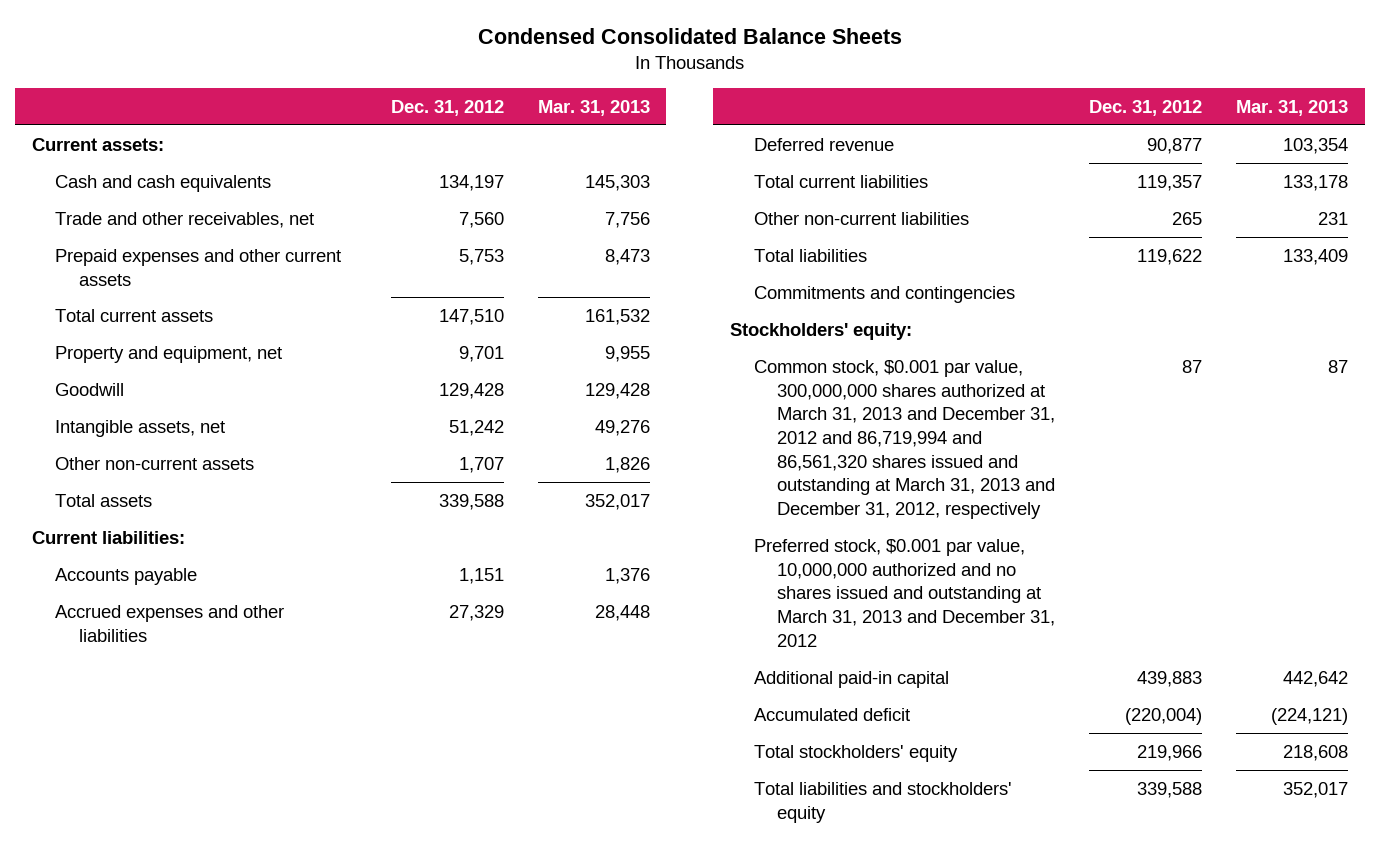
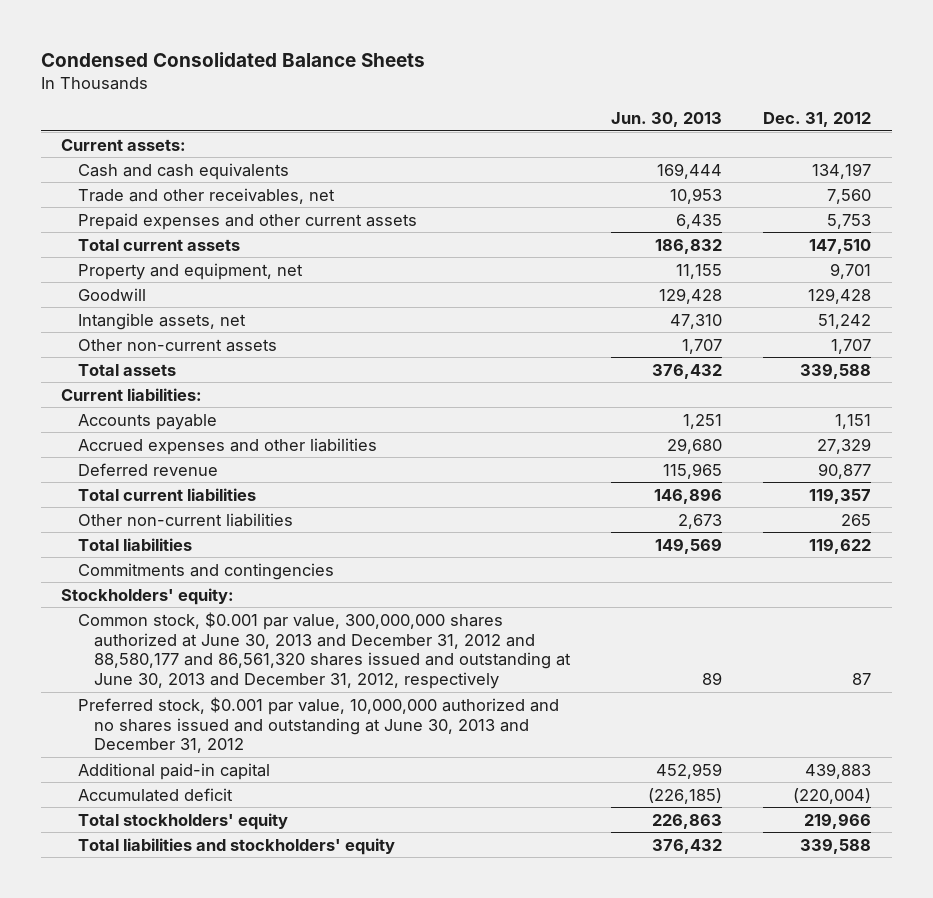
[537,99,650,116] Mar. 31, 2013 -> none
none -> [611,112,723,128] Jun. 30, 2013
[753,359,1056,520] Common stock, $0.001 par value, 300,000,000 shares authorized at March 31, 2013 and December 31, 2012 and 86,719,994 and 86,561,320 shares issued and outstanding at March 31, 2013 and December 31, 2012, respectively -> [77,611,572,690] Common stock, $0.001 par value, 300,000,000 shares authorized at June 30, 2013 and December 31, 2012 and 88,580,177 and 86,561,320 shares issued and outstanding at June 30, 2013 and December 31, 2012, respectively
[753,538,1056,647] Preferred stock, $0.001 par value, 10,000,000 authorized and no shares issued and outstanding at March 31, 2013 and December 31, 2012 -> [77,696,559,754] Preferred stock, $0.001 par value, 10,000,000 authorized and no shares issued and outstanding at June 30, 2013 and December 31, 2012

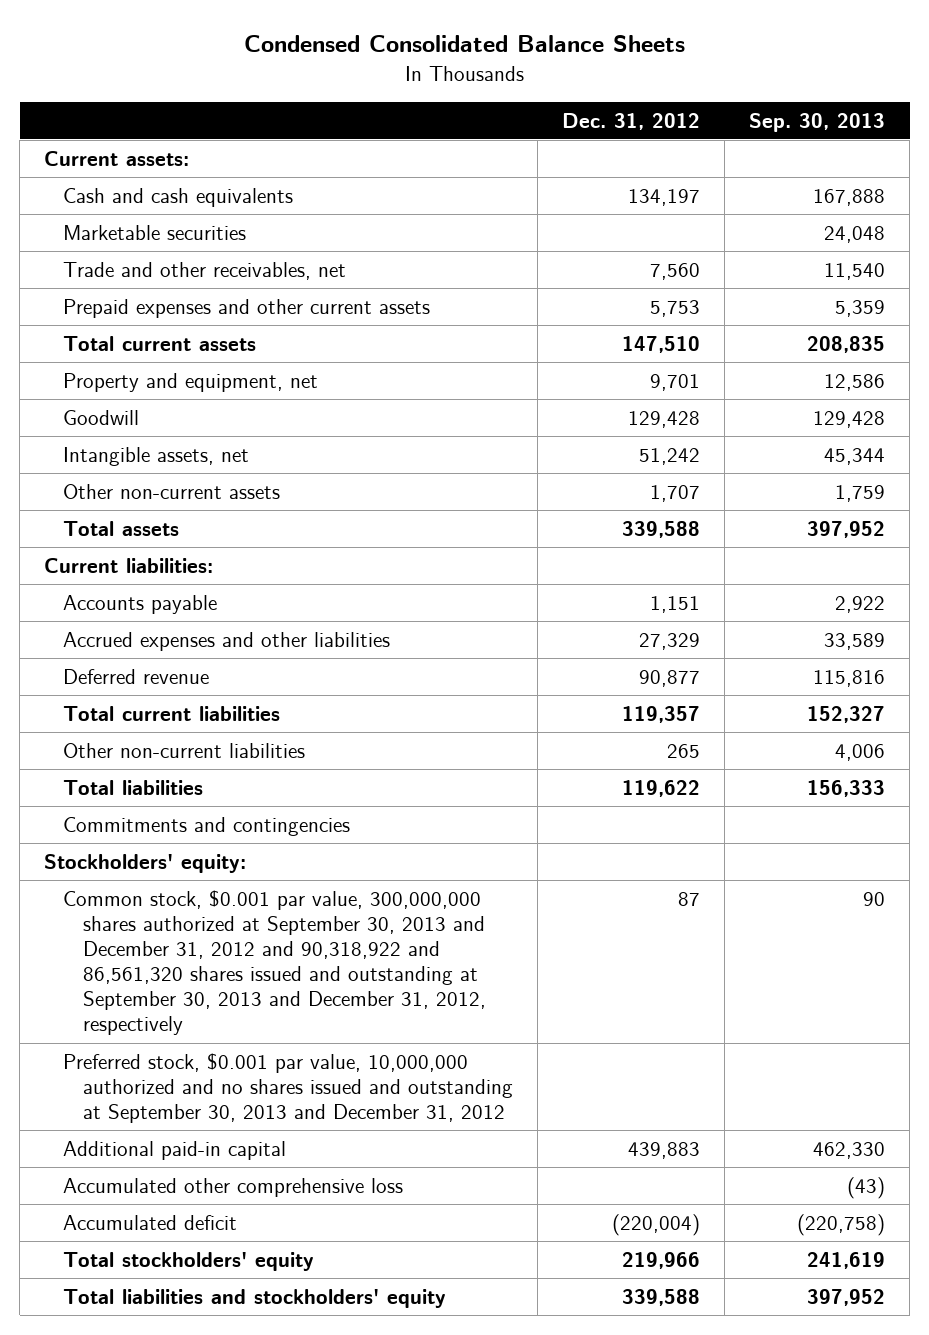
[611,112,723,128] Jun. 30, 2013 -> none
none -> [749,112,886,132] Sep. 30, 2013
none -> [63,224,247,240] Marketable securities
[77,611,572,690] Common stock, $0.001 par value, 300,000,000 shares authorized at June 30, 2013 and December 31, 2012 and 88,580,177 and 86,561,320 shares issued and outstanding at June 30, 2013 and December 31, 2012, respectively -> [63,889,486,1036] Common stock, $0.001 par value, 300,000,000 shares authorized at September 30, 2013 and December 31, 2012 and 90,318,922 and 86,561,320 shares issued and outstanding at September 30, 2013 and December 31, 2012, respectively
[77,696,559,754] Preferred stock, $0.001 par value, 10,000,000 authorized and no shares issued and outstanding at June 30, 2013 and December 31, 2012 -> [63,1052,513,1124] Preferred stock, $0.001 par value, 10,000,000 authorized and no shares issued and outstanding at September 30, 2013 and December 31, 2012
none -> [63,1177,404,1197] Accumulated other comprehensive loss

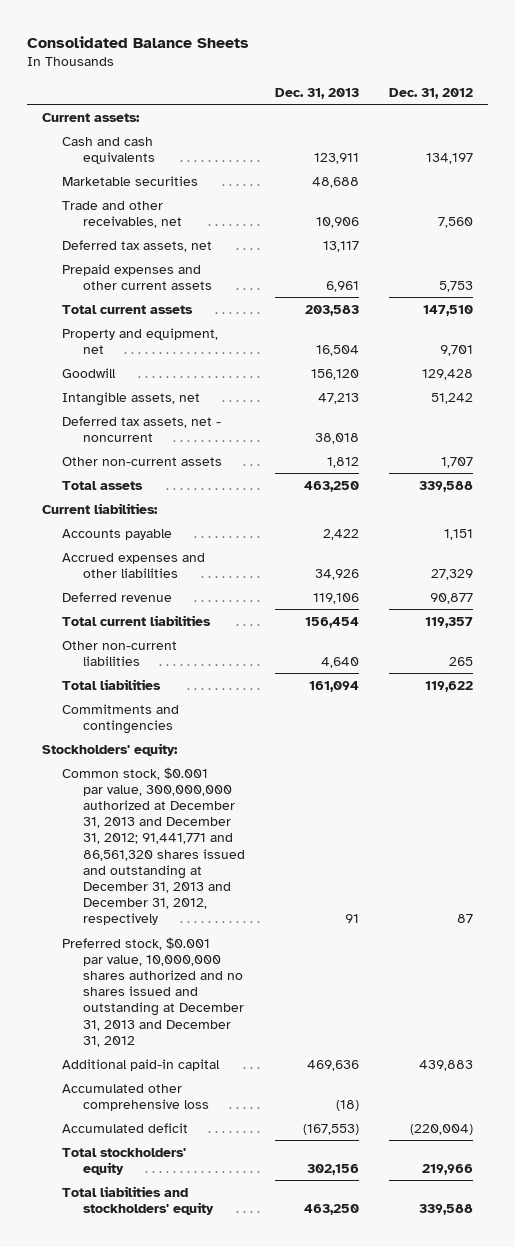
[243,35,685,53] Condensed Consolidated Balance Sheets -> [26,36,249,49] Consolidated Balance Sheets
[749,112,886,132] Sep. 30, 2013 -> none
none -> [274,87,359,99] Dec. 31, 2013
none -> [62,239,213,252] Deferred tax assets, net
none -> [62,415,222,442] Deferred tax assets, net - noncurrent
[63,889,486,1036] Common stock, $0.001 par value, 300,000,000 shares authorized at September 30, 2013 and December 31, 2012 and 90,318,922 and 86,561,320 shares issued and outstanding at September 30, 2013 and December 31, 2012, respectively -> [62,766,245,926] Common stock, $0.001 par value, 300,000,000 authorized at December 31, 2013 and December 31, 2012; 91,441,771 and 86,561,320 shares issued and outstanding at December 31, 2013 and December 31, 2012, respectively
[63,1052,513,1124] Preferred stock, $0.001 par value, 10,000,000 authorized and no shares issued and outstanding at September 30, 2013 and December 31, 2012 -> [62,936,244,1047] Preferred stock, $0.001 par value, 10,000,000 shares authorized and no shares issued and outstanding at December 31, 2013 and December 31, 2012

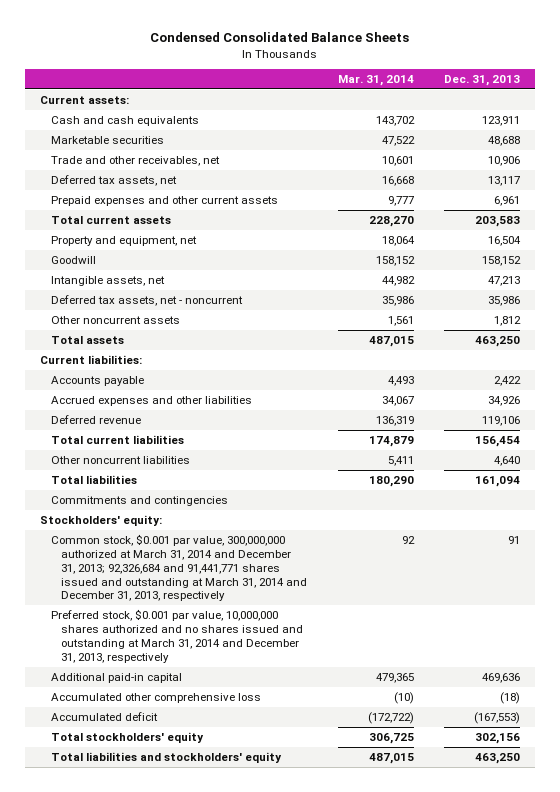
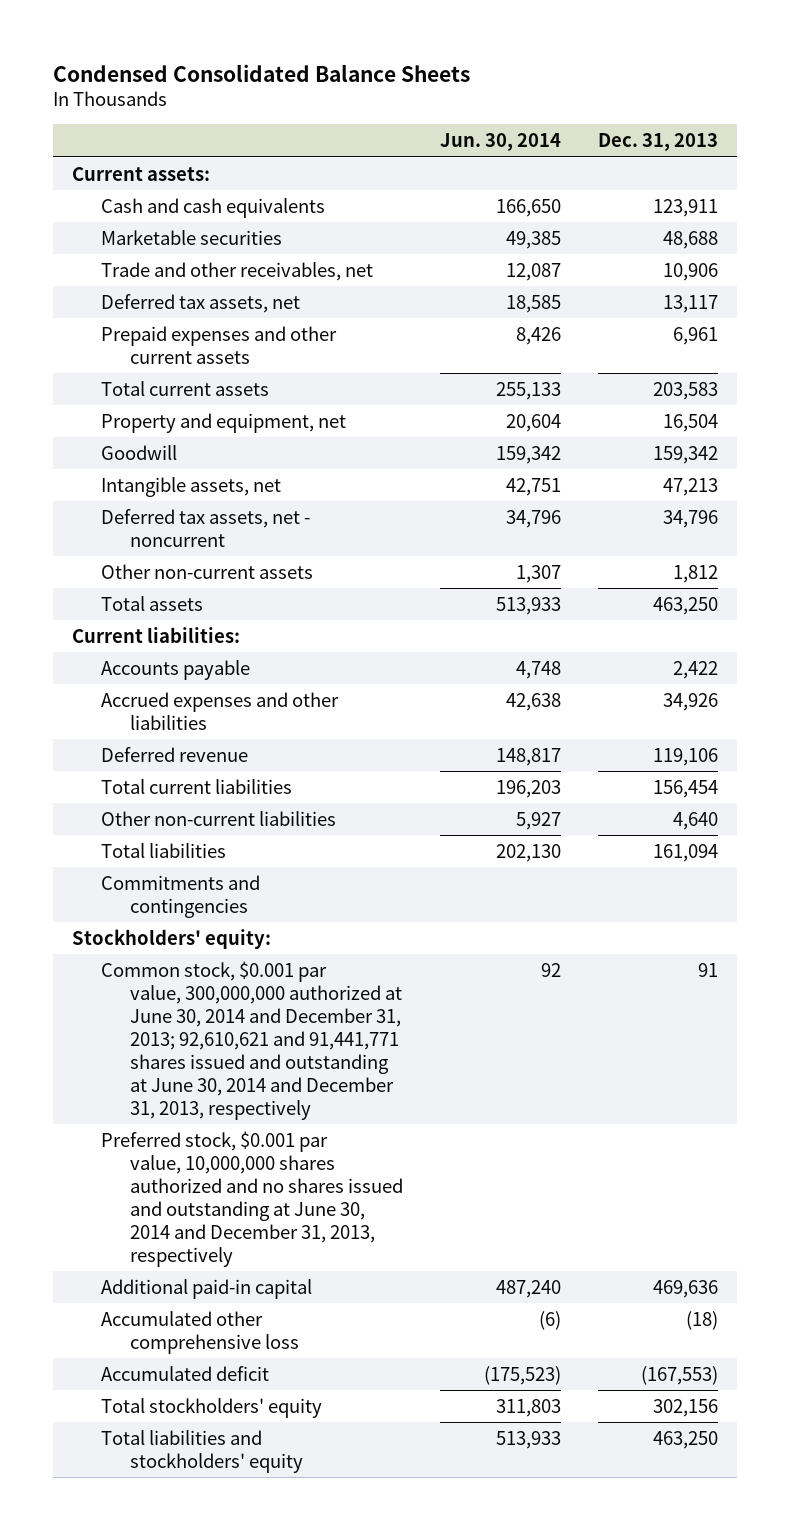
[337,74,414,86] Mar. 31, 2014 -> none
none -> [439,133,561,152] Jun. 30, 2014
[481,255,521,266] 158,152 -> [653,445,719,464] 159,342
[487,295,520,306] 35,986 -> [663,509,719,528] 34,796
[50,315,180,324] Other noncurrent assets -> [100,563,313,579] Other non-current assets
[50,455,190,464] Other noncurrent liabilities -> [100,810,336,826] Other non-current liabilities
[50,533,308,602] Common stock, $0.001 par value, 300,000,000 authorized at March 31, 2014 and December 31, 2013; 92,326,684 and 91,441,771 shares issued and outstanding at March 31, 2014 and December 31, 2013, respectively -> [100,960,402,1120] Common stock, $0.001 par value, 300,000,000 authorized at June 30, 2014 and December 31, 2013; 92,610,621 and 91,441,771 shares issued and outstanding at June 30, 2014 and December 31, 2013, respectively
[50,608,304,663] Preferred stock, $0.001 par value, 10,000,000 shares authorized and no shares issued and outstanding at March 31, 2014 and December 31, 2013, respectively -> [100,1130,403,1267] Preferred stock, $0.001 par value, 10,000,000 shares authorized and no shares issued and outstanding at June 30, 2014 and December 31, 2013, respectively

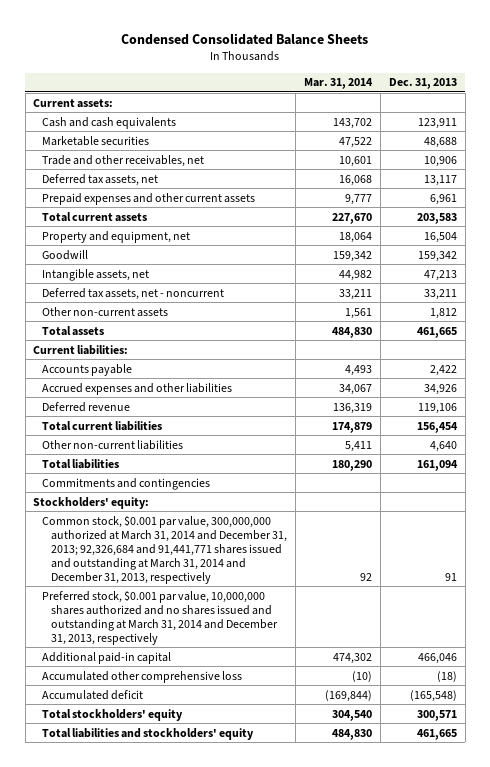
[439,133,561,152] Jun. 30, 2014 -> none
none -> [303,78,373,90] Mar. 31, 2014
[663,509,719,528] 34,796 -> [423,288,457,300] 33,211
[653,596,719,615] 463,250 -> [416,326,457,338] 461,665
[100,960,402,1120] Common stock, $0.001 par value, 300,000,000 authorized at June 30, 2014 and December 31, 2013; 92,610,621 and 91,441,771 shares issued and outstanding at June 30, 2014 and December 31, 2013, respectively -> [42,515,288,584] Common stock, $0.001 par value, 300,000,000 authorized at March 31, 2014 and December 31, 2013; 92,326,684 and 91,441,771 shares issued and outstanding at March 31, 2014 and December 31, 2013, respectively
[100,1130,403,1267] Preferred stock, $0.001 par value, 10,000,000 shares authorized and no shares issued and outstanding at June 30, 2014 and December 31, 2013, respectively -> [42,590,279,645] Preferred stock, $0.001 par value, 10,000,000 shares authorized and no shares issued and outstanding at March 31, 2014 and December 31, 2013, respectively
[653,1279,719,1298] 469,636 -> [417,652,457,664] 466,046
[641,1365,719,1385] (167,553) -> [409,689,457,702] (165,548)
[653,1398,719,1417] 302,156 -> [416,709,457,721] 300,571
[653,1430,719,1449] 463,250 -> [416,728,457,740] 461,665

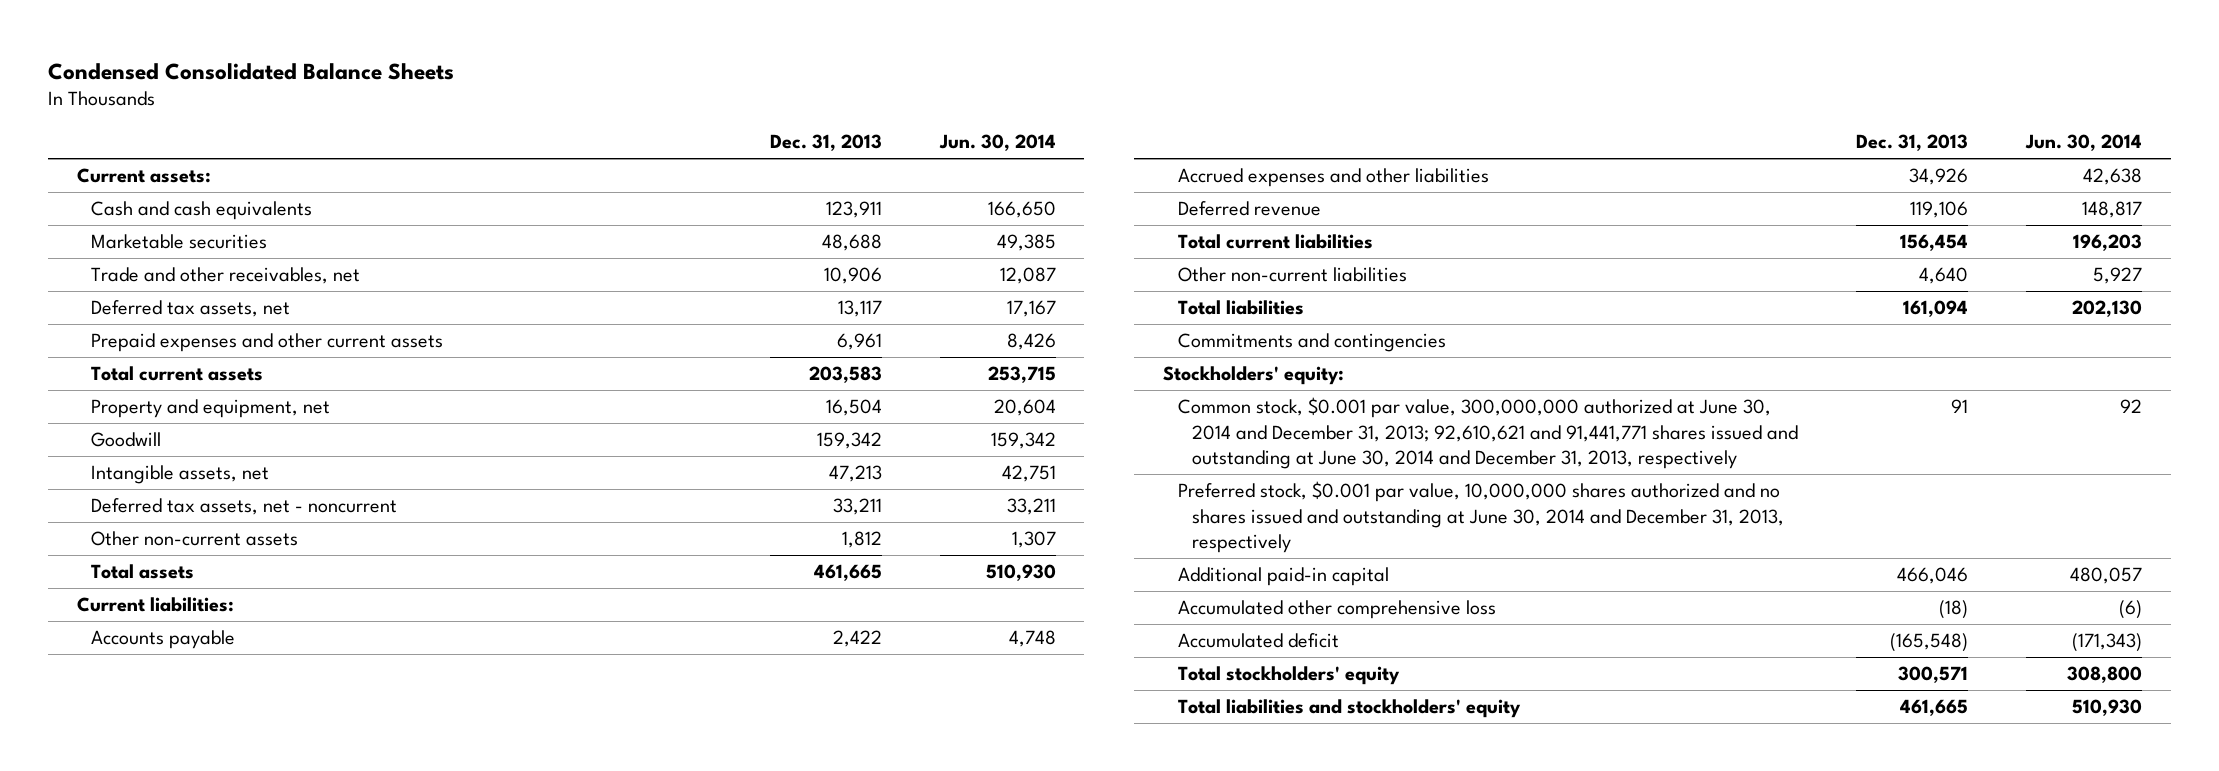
[303,78,373,90] Mar. 31, 2014 -> none
none -> [938,134,1056,152] Jun. 30, 2014
[42,515,288,584] Common stock, $0.001 par value, 300,000,000 authorized at March 31, 2014 and December 31, 2013; 92,326,684 and 91,441,771 shares issued and outstanding at March 31, 2014 and December 31, 2013, respectively -> [1177,397,1799,470] Common stock, $0.001 par value, 300,000,000 authorized at June 30, 2014 and December 31, 2013; 92,610,621 and 91,441,771 shares issued and outstanding at June 30, 2014 and December 31, 2013, respectively
[42,590,279,645] Preferred stock, $0.001 par value, 10,000,000 shares authorized and no shares issued and outstanding at March 31, 2014 and December 31, 2013, respectively -> [1177,481,1785,554] Preferred stock, $0.001 par value, 10,000,000 shares authorized and no shares issued and outstanding at June 30, 2014 and December 31, 2013, respectively

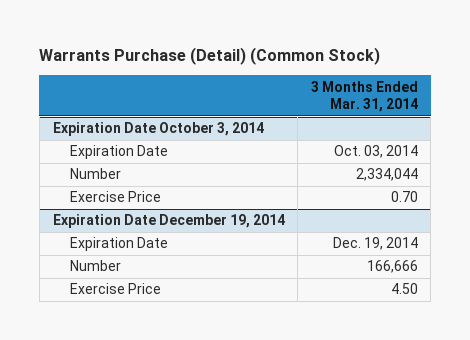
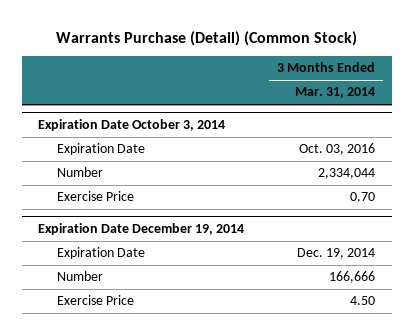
[333,145,418,159] Oct. 03, 2014 -> [299,143,376,156] Oct. 03, 2016

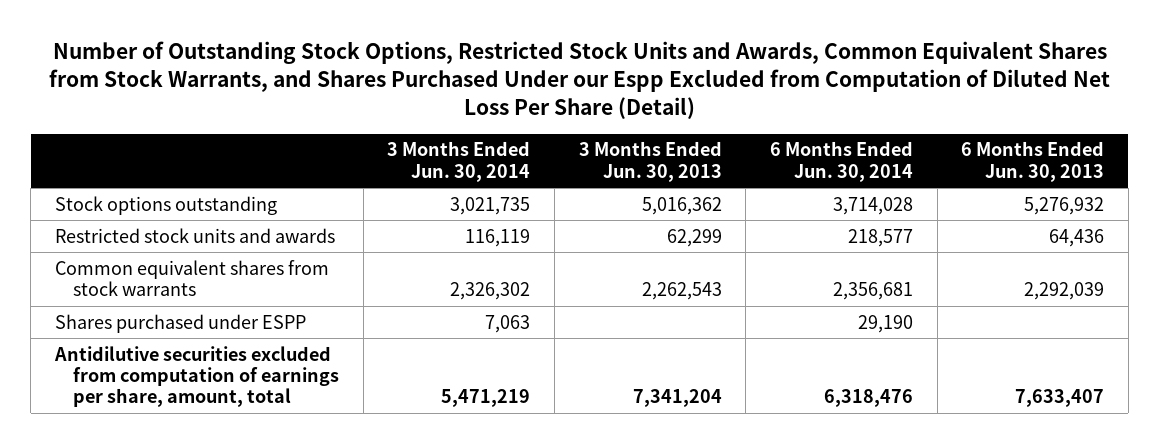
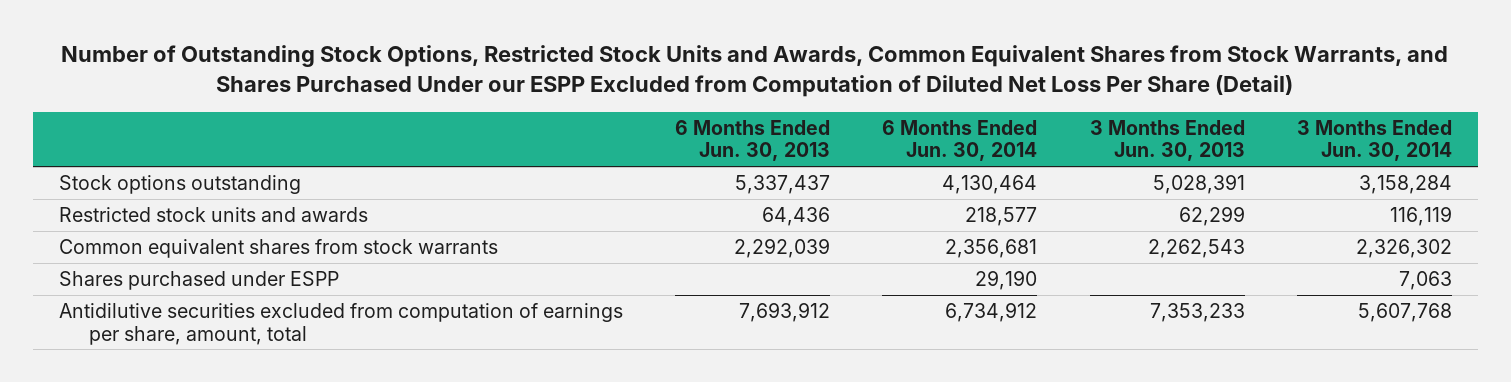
[48,41,1110,120] Number of Outstanding Stock Options, Restricted Stock Units and Awards, Common Equivalent Shares from Stock Warrants, and Shares Purchased Under our Espp Excluded from Computation of Diluted Net Loss Per Share (Detail) -> [61,45,1449,98] Number of Outstanding Stock Options, Restricted Stock Units and Awards, Common Equivalent Shares from Stock Warrants, and Shares Purchased Under our ESPP Excluded from Computation of Diluted Net Loss Per Share (Detail)
[450,196,531,215] 3,021,735 -> [1359,175,1453,195] 3,158,284
[641,196,722,215] 5,016,362 -> [1152,174,1245,195] 5,028,391
[832,196,913,215] 3,714,028 -> [942,175,1038,195] 4,130,464
[1024,196,1105,215] 5,276,932 -> [735,175,831,195] 5,337,437
[441,389,531,408] 5,471,219 -> [1358,303,1453,323] 5,607,768
[632,389,722,408] 7,341,204 -> [1149,303,1245,323] 7,353,233
[823,389,913,408] 6,318,476 -> [945,302,1038,323] 6,734,912
[1015,389,1105,408] 7,633,407 -> [739,302,831,323] 7,693,912

